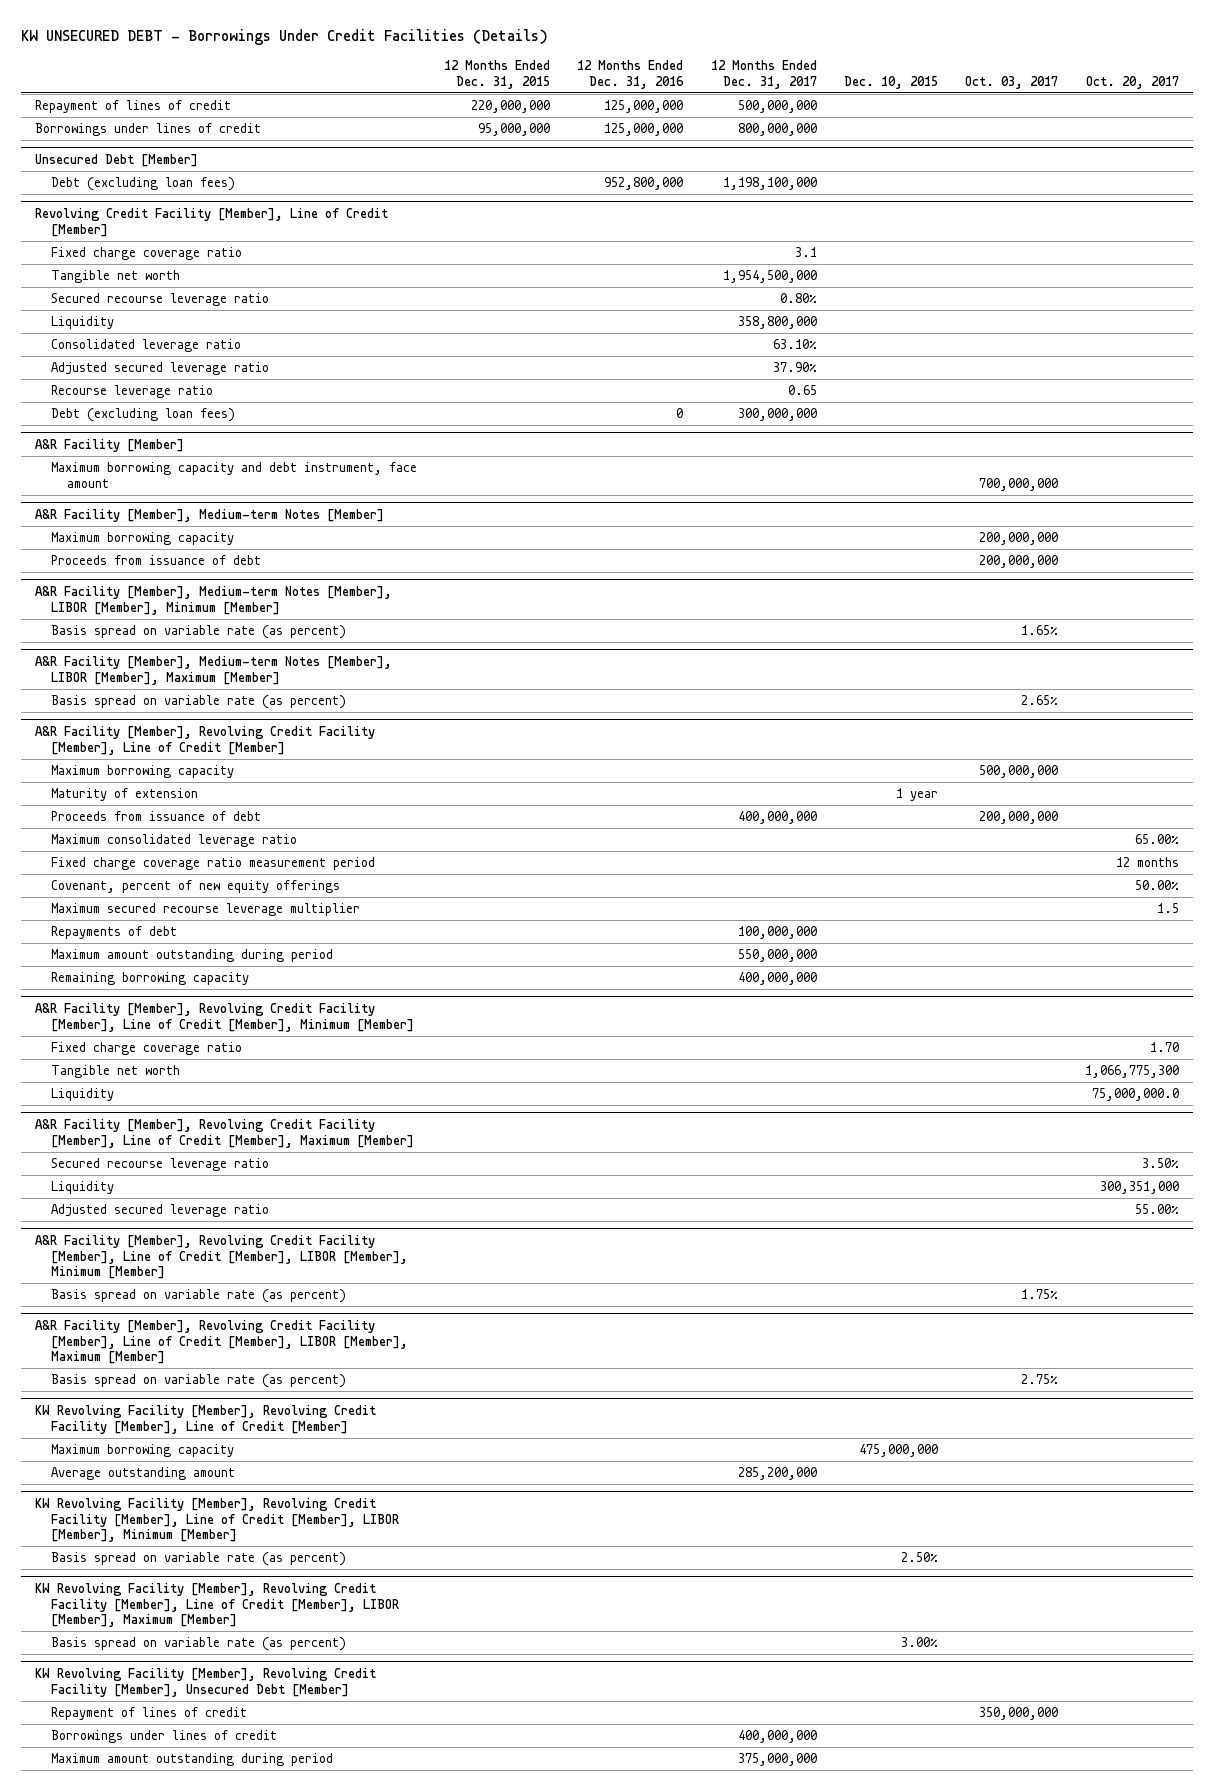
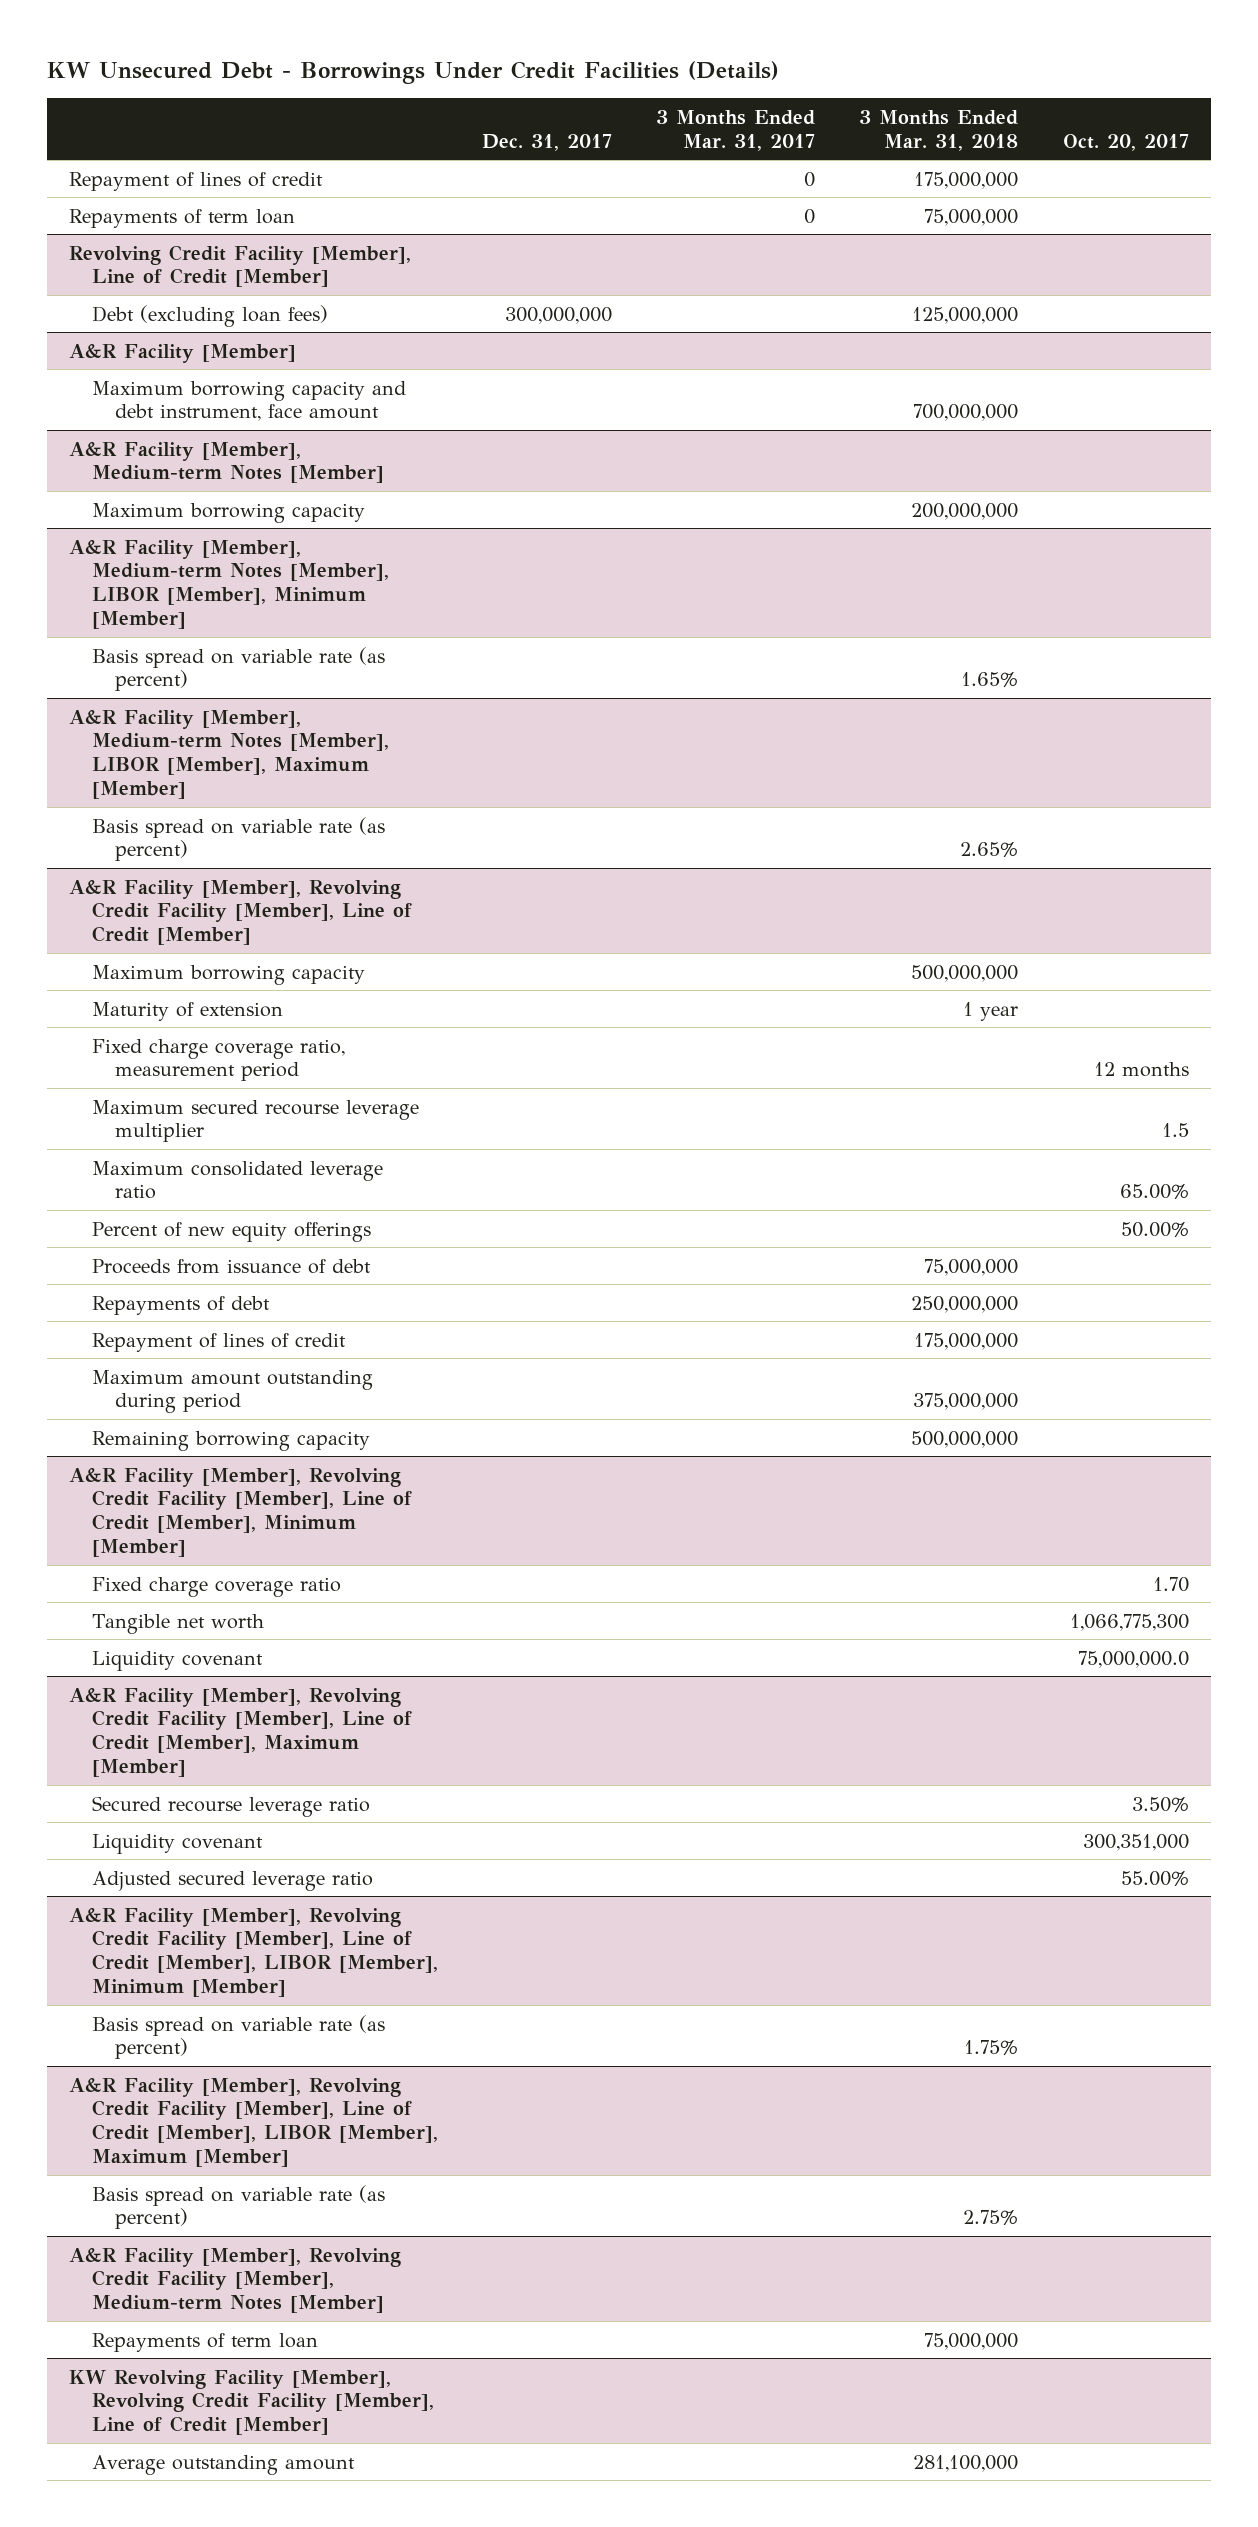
[21,29,549,46] KW UNSECURED DEBT - Borrowings Under Credit Facilities (Details) -> [47,61,780,85] KW Unsecured Debt - Borrowings Under Credit Facilities (Details)
[444,59,551,89] 12 Months Ended Dec. 31, 2015 -> none
[577,59,685,89] 12 Months Ended Dec. 31, 2016 -> none
[710,59,817,89] 12 Months Ended Dec. 31, 2017 -> none
[843,75,938,89] Dec. 10, 2015 -> none
[964,75,1058,89] Oct. 03, 2017 -> none
none -> [482,133,613,151] Dec. 31, 2017
none -> [656,109,816,151] 3 Months Ended Mar. 31, 2017
none -> [859,109,1019,151] 3 Months Ended Mar. 31, 2018
[34,122,261,136] Borrowings under lines of credit -> none
[34,153,198,167] Unsecured Debt [Member] -> none
[50,176,235,191] Debt (excluding loan fees) -> none
none -> [69,208,296,228] Repayments of term loan
[50,246,242,260] Fixed charge coverage ratio -> none
[50,269,180,283] Tangible net worth -> none
[50,292,269,306] Secured recourse leverage ratio -> none
[50,315,114,329] Liquidity -> none
[50,338,241,352] Consolidated leverage ratio -> none
[50,361,269,375] Adjusted secured leverage ratio -> none
[50,384,213,398] Recourse leverage ratio -> none
[50,554,261,565] Proceeds from issuance of debt -> none
[50,879,340,893] Covenant, percent of new equity offerings -> none
[50,856,375,870] Fixed charge coverage ratio measurement period -> [91,1038,345,1082] Fixed charge coverage ratio, measurement period
[50,833,297,847] Maximum consolidated leverage ratio -> [91,1160,383,1200] Maximum consolidated leverage ratio
none -> [91,1221,371,1242] Percent of new equity offerings
[50,810,261,821] Proceeds from issuance of debt -> [91,1258,371,1274] Proceeds from issuance of debt
none -> [91,1332,346,1352] Repayment of lines of credit
[50,1087,114,1101] Liquidity -> [91,1650,263,1671] Liquidity covenant
[50,1180,114,1194] Liquidity -> [91,1833,263,1854] Liquidity covenant
none -> [69,2247,402,2314] A&R Facility [Member], Revolving Credit Facility [Member], Medium-term Notes [Member]
none -> [91,2332,318,2352] Repayments of term loan
[50,1443,234,1457] Maximum borrowing capacity -> none
[34,1497,399,1543] KW Revolving Facility [Member], Revolving Credit Facility [Member], Line of Credit [Member], LIBOR [Member], Minimum [Member] -> none
[50,1551,346,1566] Basis spread on variable rate (as percent) -> none
[34,1582,399,1628] KW Revolving Facility [Member], Revolving Credit Facility [Member], Line of Credit [Member], LIBOR [Member], Maximum [Member] -> none
[50,1636,346,1651] Basis spread on variable rate (as percent) -> none
[34,1667,376,1697] KW Revolving Facility [Member], Revolving Credit Facility [Member], Unsecured Debt [Member] -> none
[50,1706,247,1720] Repayment of lines of credit -> none
[50,1729,277,1743] Borrowings under lines of credit -> none
[50,1752,333,1766] Maximum amount outstanding during period -> none

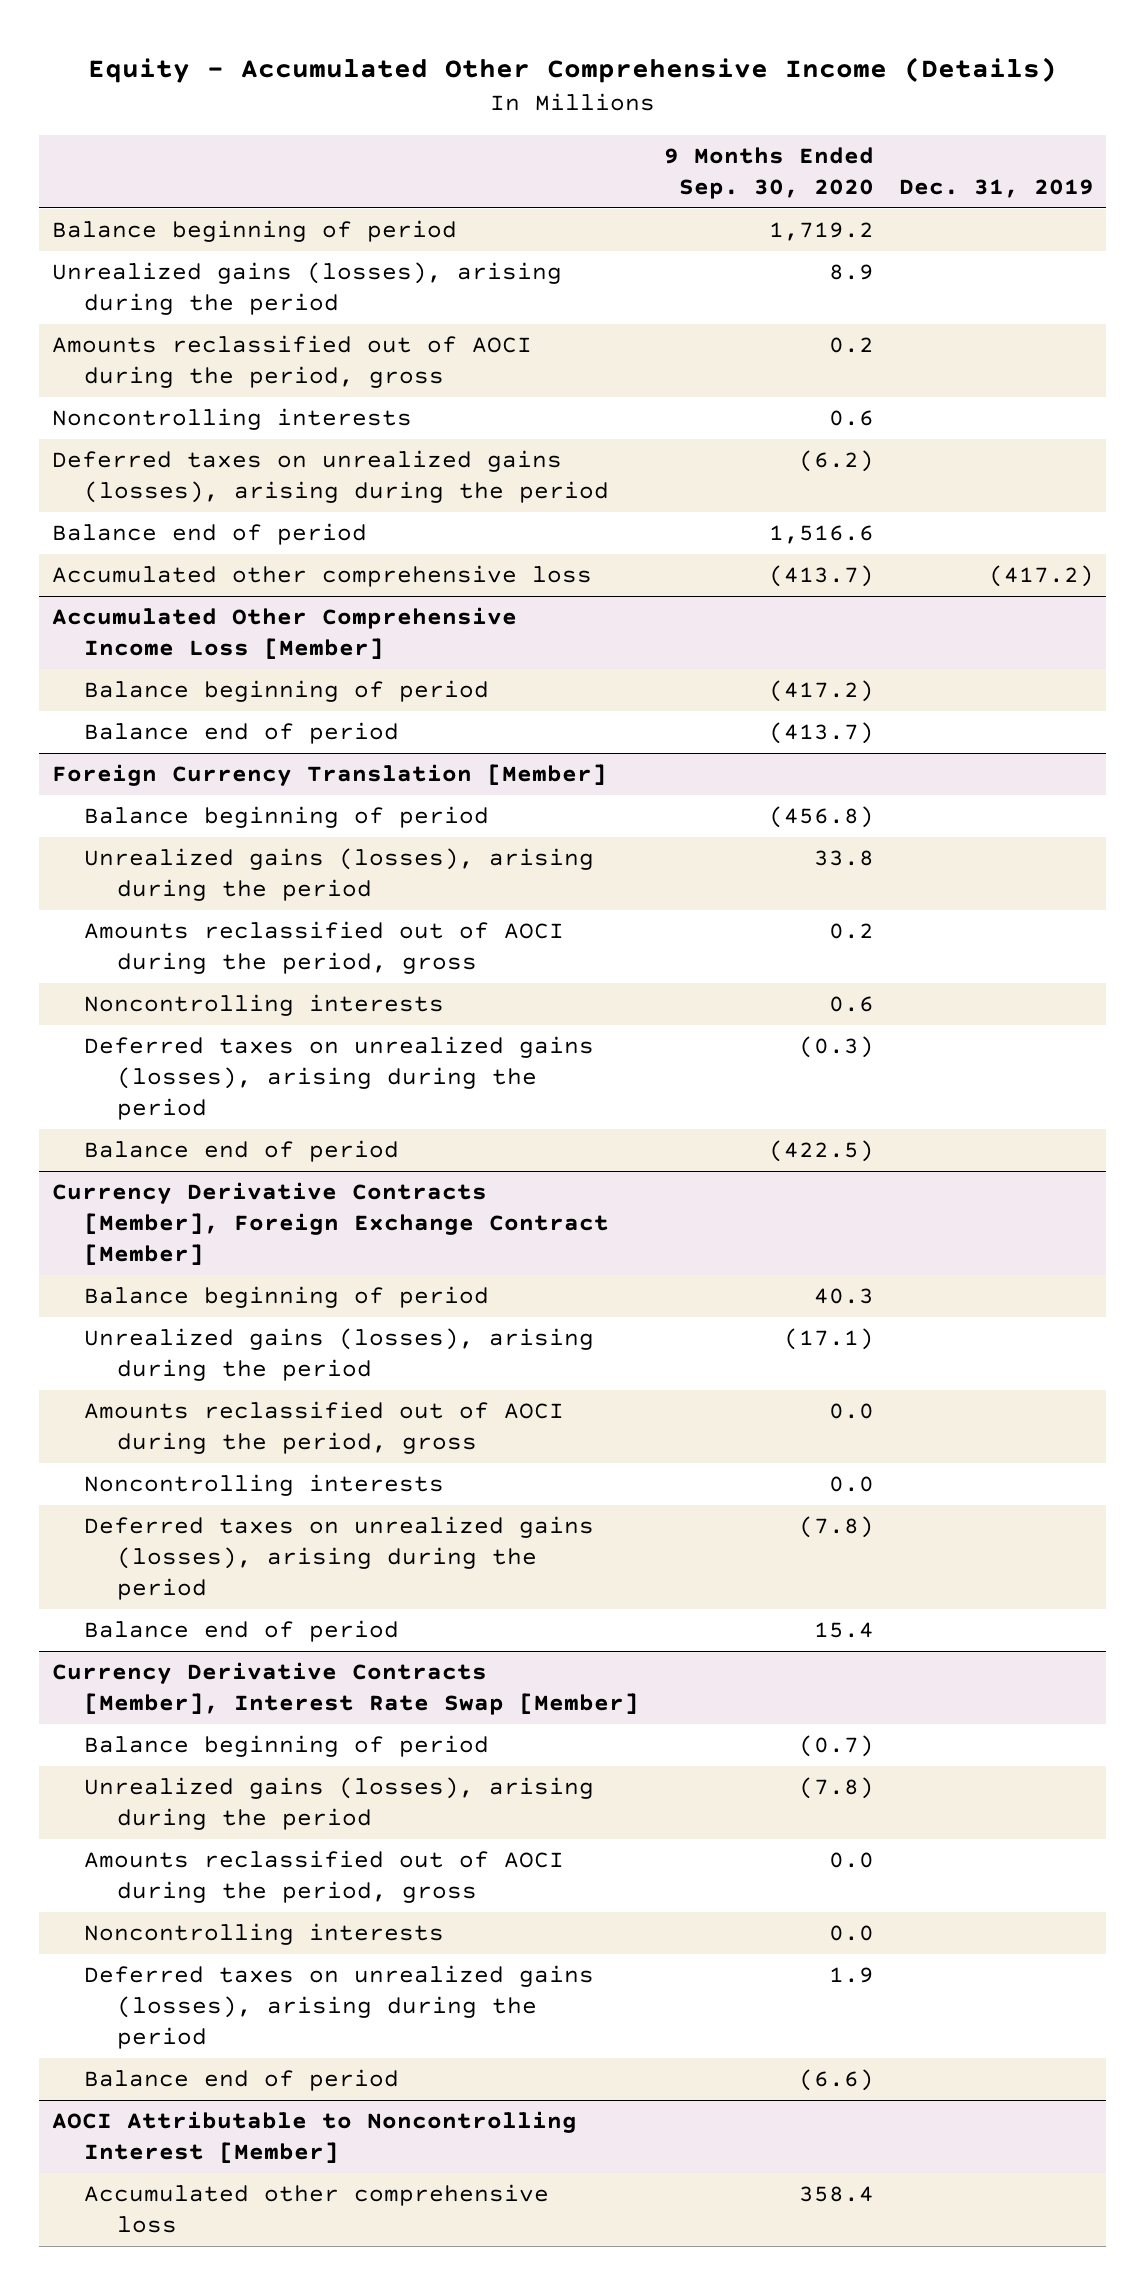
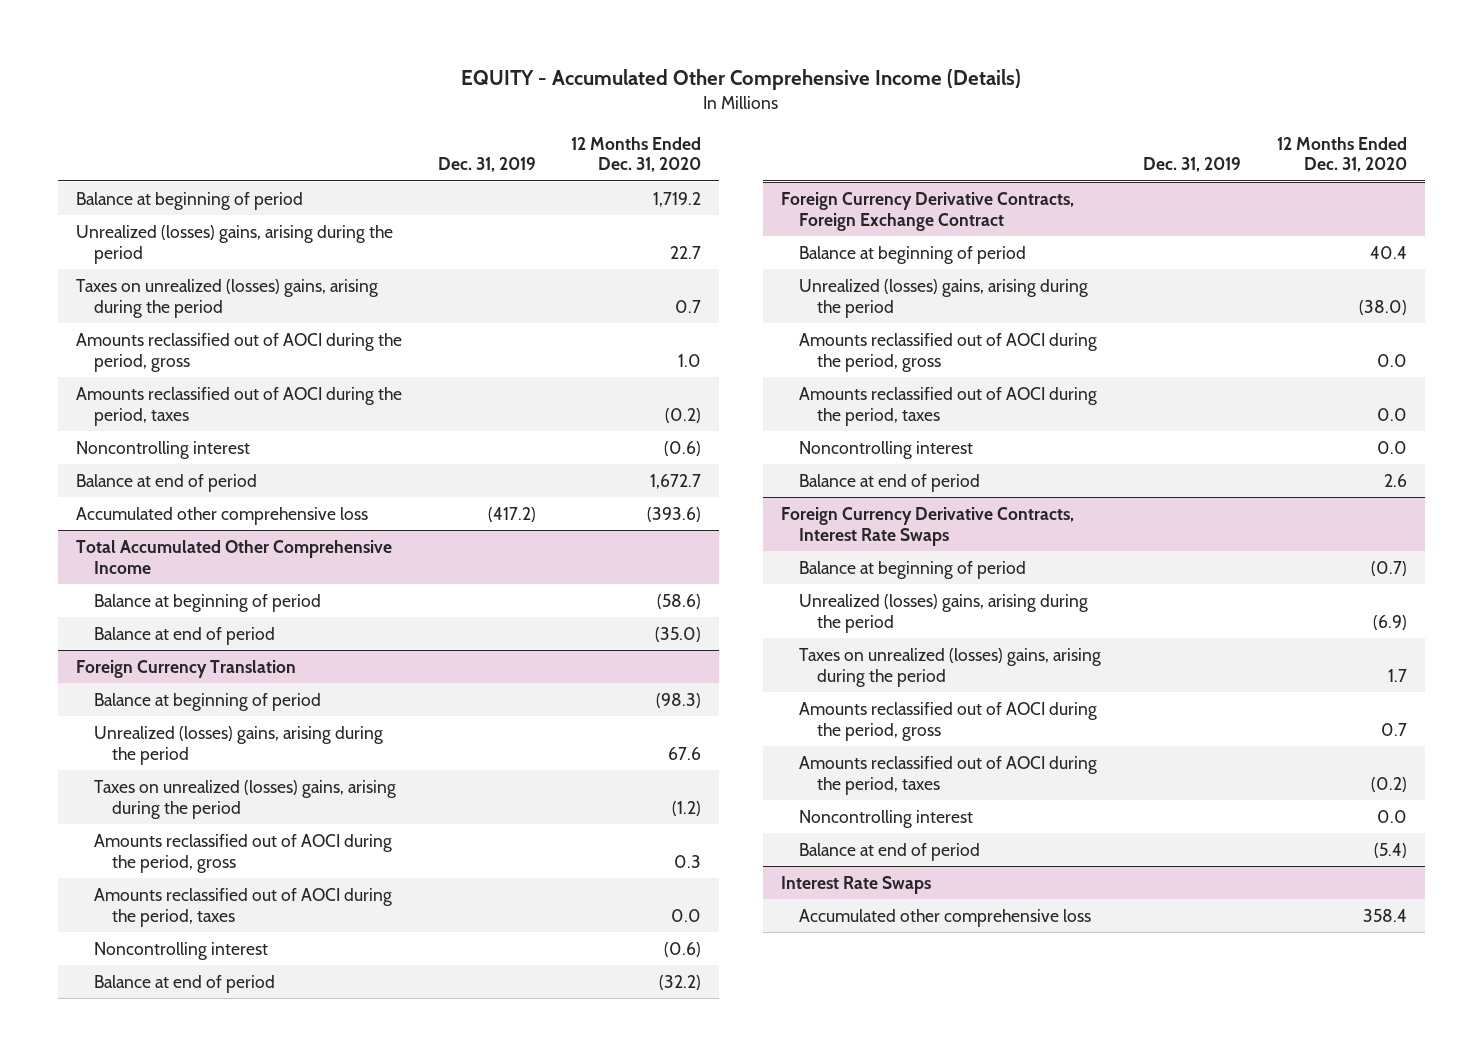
[87,57,1057,84] Equity - Accumulated Other Comprehensive Income (Details) -> [461,69,1022,91] EQUITY - Accumulated Other Comprehensive Income (Details)
[664,146,875,199] 9 Months Ended Sep. 30, 2020 -> none
none -> [571,136,702,173] 12 Months Ended Dec. 31, 2020
[51,220,457,243] Balance beginning of period -> [75,191,303,210] Balance at beginning of period
[51,262,562,316] Unrealized gains (losses), arising during the period -> [75,224,393,264] Unrealized (losses) gains, arising during the period
none -> [75,278,378,318] Taxes on unrealized (losses) gains, arising during the period
[51,450,610,504] Deferred taxes on unrealized gains (losses), arising during the period -> none
none -> [75,386,402,426] Amounts reclassified out of AOCI during the period, taxes
[51,408,412,431] Noncontrolling interests -> [75,440,250,459] Noncontrolling interest
[51,523,367,546] Balance end of period -> [75,473,257,492] Balance at end of period
[51,607,517,660] Accumulated Other Comprehensive Income Loss [Member] -> [75,539,392,574] Total Accumulated Other Comprehensive Income
[84,680,490,703] Balance beginning of period -> [93,593,321,612] Balance at beginning of period
[84,722,400,745] Balance end of period -> [93,626,275,645] Balance at end of period
[51,764,607,787] Foreign Currency Translation [Member] -> [75,659,296,678] Foreign Currency Translation
[84,806,490,829] Balance beginning of period -> [93,692,321,711] Balance at beginning of period
[84,848,595,902] Unrealized gains (losses), arising during the period -> [93,725,383,765] Unrealized (losses) gains, arising during the period
none -> [93,779,396,819] Taxes on unrealized (losses) gains, arising during the period
[84,1036,595,1121] Deferred taxes on unrealized gains (losses), arising during the period -> none
none -> [93,887,392,927] Amounts reclassified out of AOCI during the period, taxes
[84,994,445,1017] Noncontrolling interests -> [93,941,268,960] Noncontrolling interest
[84,1140,400,1163] Balance end of period -> [93,974,275,993] Balance at end of period
[51,1182,610,1266] Currency Derivative Contracts [Member], Foreign Exchange Contract [Member] -> [781,191,1075,231] Foreign Currency Derivative Contracts, Foreign Exchange Contract
[84,1286,490,1309] Balance beginning of period -> [799,245,1027,264] Balance at beginning of period
[84,1328,595,1382] Unrealized gains (losses), arising during the period -> [799,278,1089,318] Unrealized (losses) gains, arising during the period
[84,1516,595,1601] Deferred taxes on unrealized gains (losses), arising during the period -> none
none -> [799,386,1098,426] Amounts reclassified out of AOCI during the period, taxes
[84,1474,445,1497] Noncontrolling interests -> [799,440,974,459] Noncontrolling interest
[84,1620,400,1643] Balance end of period -> [799,473,981,492] Balance at end of period
[51,1662,640,1716] Currency Derivative Contracts [Member], Interest Rate Swap [Member] -> [781,506,1075,546] Foreign Currency Derivative Contracts, Interest Rate Swaps
[84,1735,490,1758] Balance beginning of period -> [799,560,1027,579] Balance at beginning of period
[84,1777,595,1831] Unrealized gains (losses), arising during the period -> [799,593,1089,633] Unrealized (losses) gains, arising during the period
none -> [799,647,1102,687] Taxes on unrealized (losses) gains, arising during the period
[84,1965,595,2050] Deferred taxes on unrealized gains (losses), arising during the period -> none
none -> [799,755,1098,795] Amounts reclassified out of AOCI during the period, taxes
[84,1923,445,1946] Noncontrolling interests -> [799,809,974,828] Noncontrolling interest
[84,2069,400,2092] Balance end of period -> [799,842,981,861] Balance at end of period
[51,2111,577,2164] AOCI Attributable to Noncontrolling Interest [Member] -> [781,875,932,894] Interest Rate Swaps

